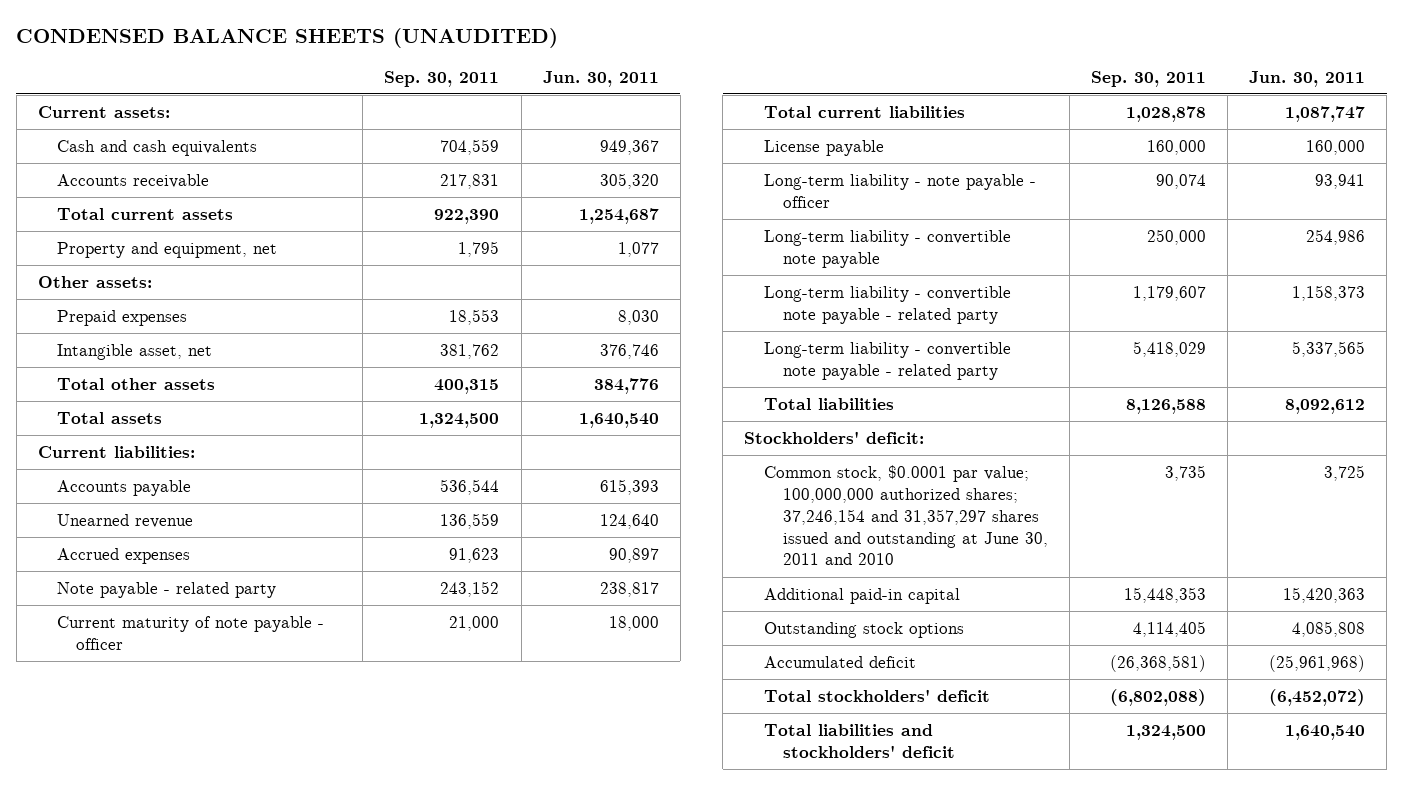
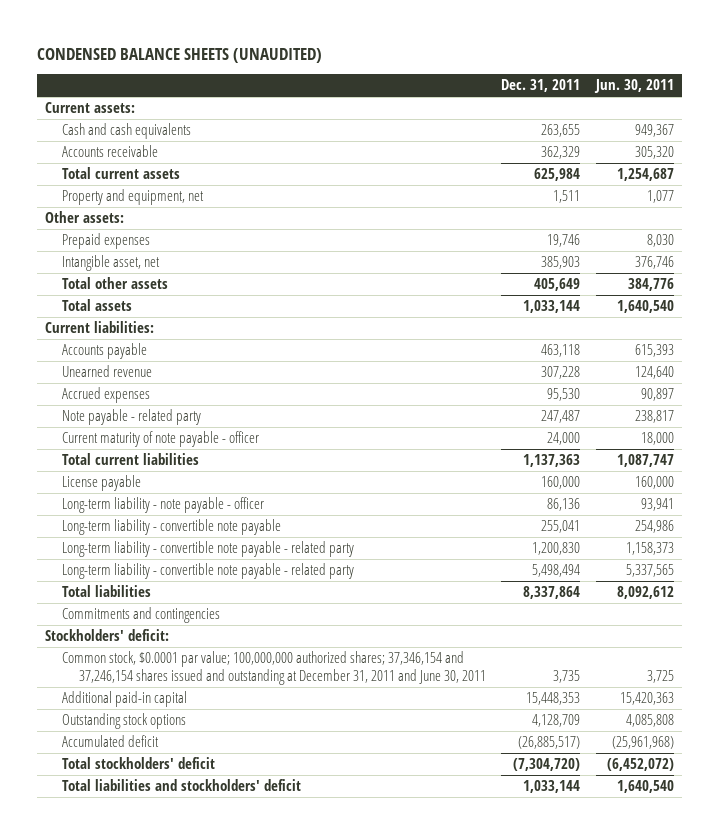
[384,70,500,87] Sep. 30, 2011 -> none
none -> [501,79,581,93] Dec. 31, 2011
none -> [61,607,220,624] Commitments and contingencies
[763,464,1048,566] Common stock, $0.0001 par value; 100,000,000 authorized shares; 37,246,154 and 31,357,297 shares issued and outstanding at June 30, 2011 and 2010 -> [61,651,486,685] Common stock, $0.0001 par value; 100,000,000 authorized shares; 37,346,154 and 37,246,154 shares issued and outstanding at December 31, 2011 and June 30, 2011

